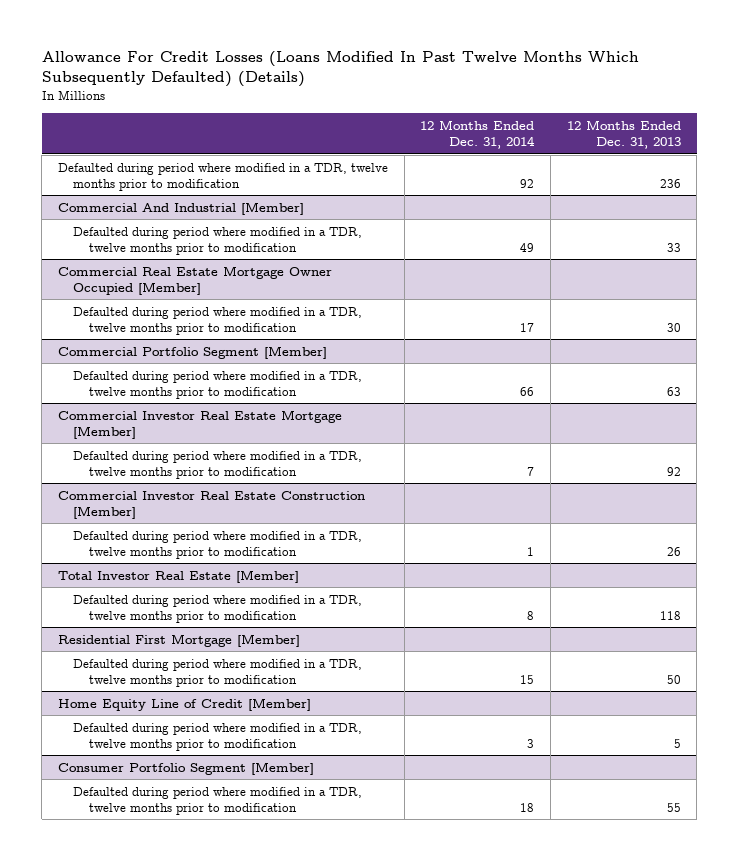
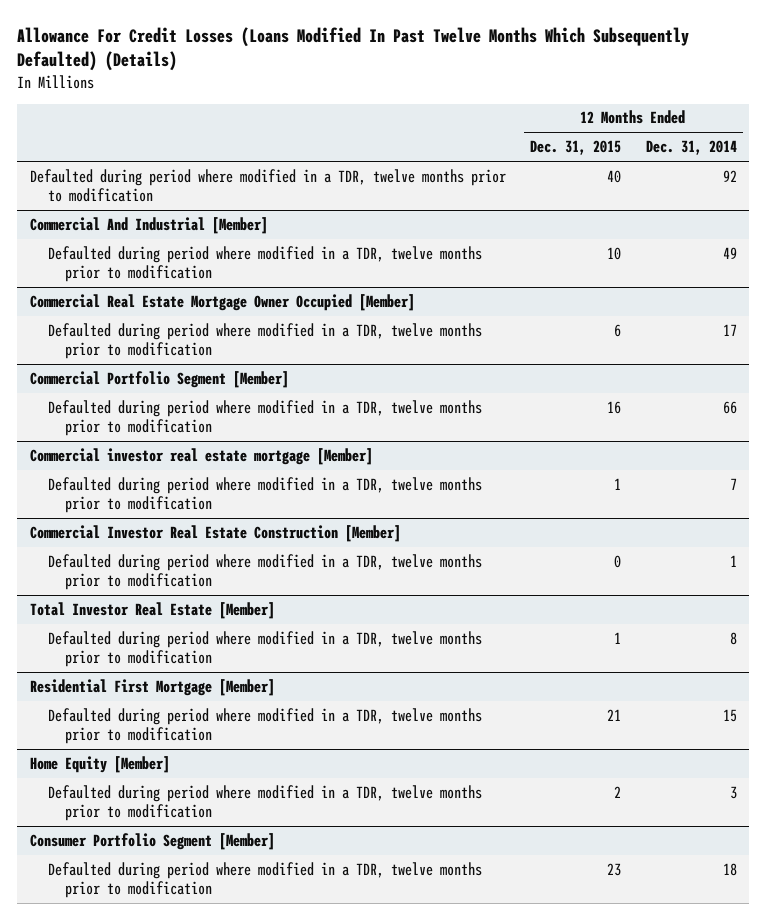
[566,119,681,150] 12 Months Ended Dec. 31, 2013 -> none
none -> [530,140,622,156] Dec. 31, 2015
[57,409,342,439] Commercial Investor Real Estate Mortgage [Member] -> [29,447,373,465] Commercial investor real estate mortgage [Member]
[57,697,311,711] Home Equity Line of Credit [Member] -> [29,755,170,773] Home Equity [Member]

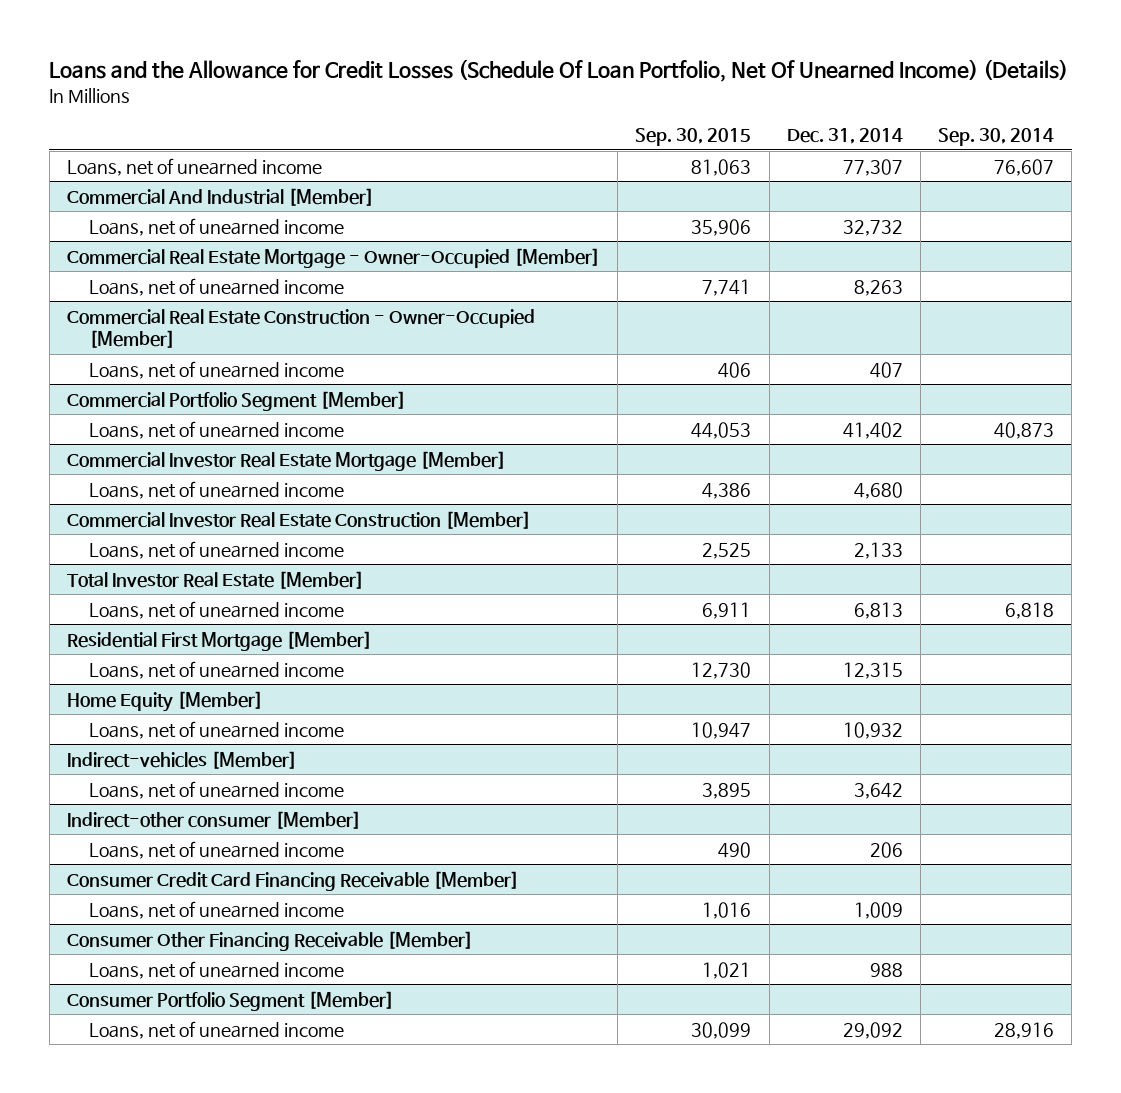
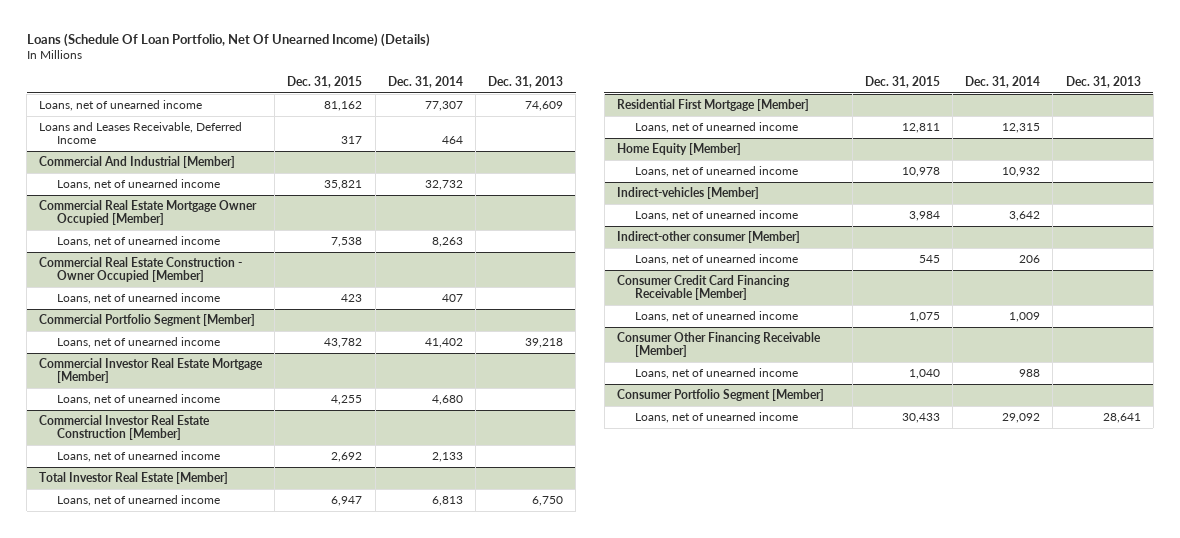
[49,59,1069,83] Loans and the Allowance for Credit Losses (Schedule Of Loan Portfolio, Net Of Unearned Income) (Details) -> [26,33,430,48] Loans (Schedule Of Loan Portfolio, Net Of Unearned Income) (Details)
[635,128,752,147] Sep. 30, 2015 -> none
[938,128,1055,147] Sep. 30, 2014 -> none
none -> [287,75,363,88] Dec. 31, 2015
none -> [488,75,564,88] Dec. 31, 2013
none -> [39,121,243,145] Loans and Leases Receivable, Deferred Income
[67,247,601,268] Commercial Real Estate Mortgage - Owner-Occupied [Member] -> [39,199,258,226] Commercial Real Estate Mortgage Owner Occupied [Member]
[67,308,536,349] Commercial Real Estate Construction - Owner-Occupied [Member] -> [39,256,243,283] Commercial Real Estate Construction - Owner Occupied [Member]

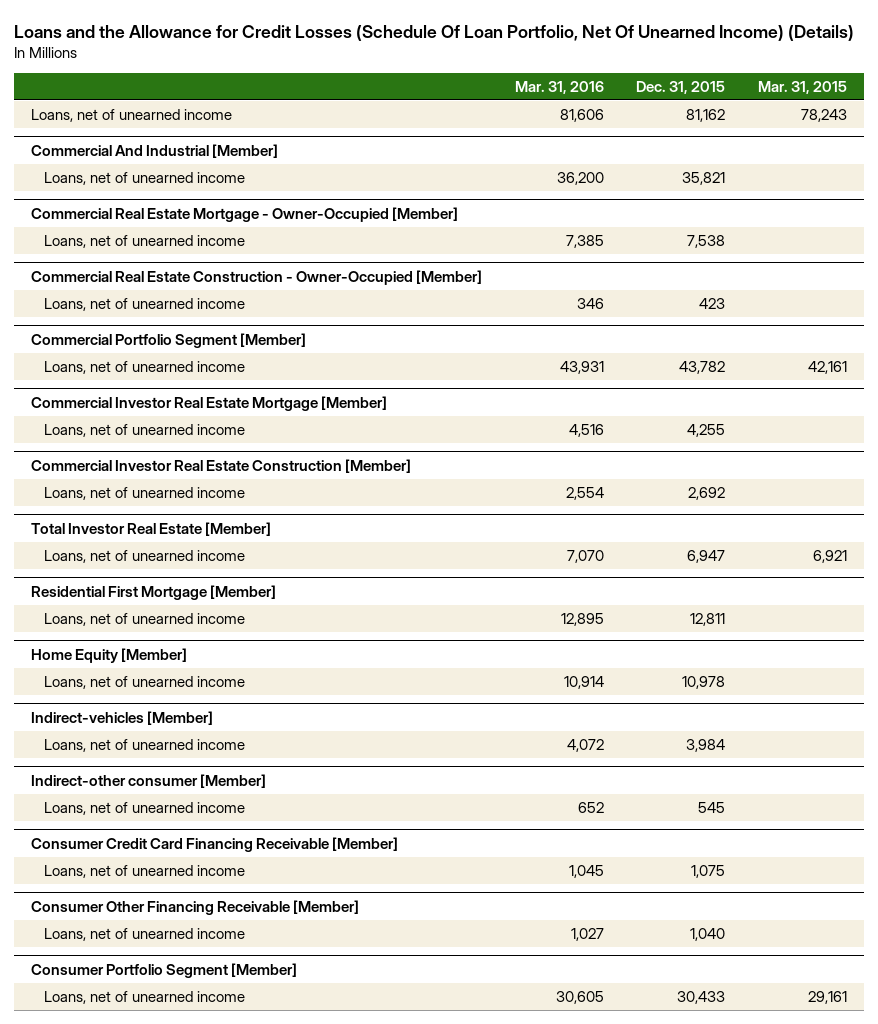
[26,33,430,48] Loans (Schedule Of Loan Portfolio, Net Of Unearned Income) (Details) -> [14,24,855,41] Loans and the Allowance for Credit Losses (Schedule Of Loan Portfolio, Net Of Unearned Income) (Details)
[387,75,463,88] Dec. 31, 2014 -> none
[488,75,564,88] Dec. 31, 2013 -> none
none -> [514,81,604,95] Mar. 31, 2016
none -> [758,81,848,95] Mar. 31, 2015
[39,121,243,145] Loans and Leases Receivable, Deferred Income -> none
[39,199,258,226] Commercial Real Estate Mortgage Owner Occupied [Member] -> [30,206,458,222] Commercial Real Estate Mortgage - Owner-Occupied [Member]
[39,256,243,283] Commercial Real Estate Construction - Owner Occupied [Member] -> [30,269,482,285] Commercial Real Estate Construction - Owner-Occupied [Member]

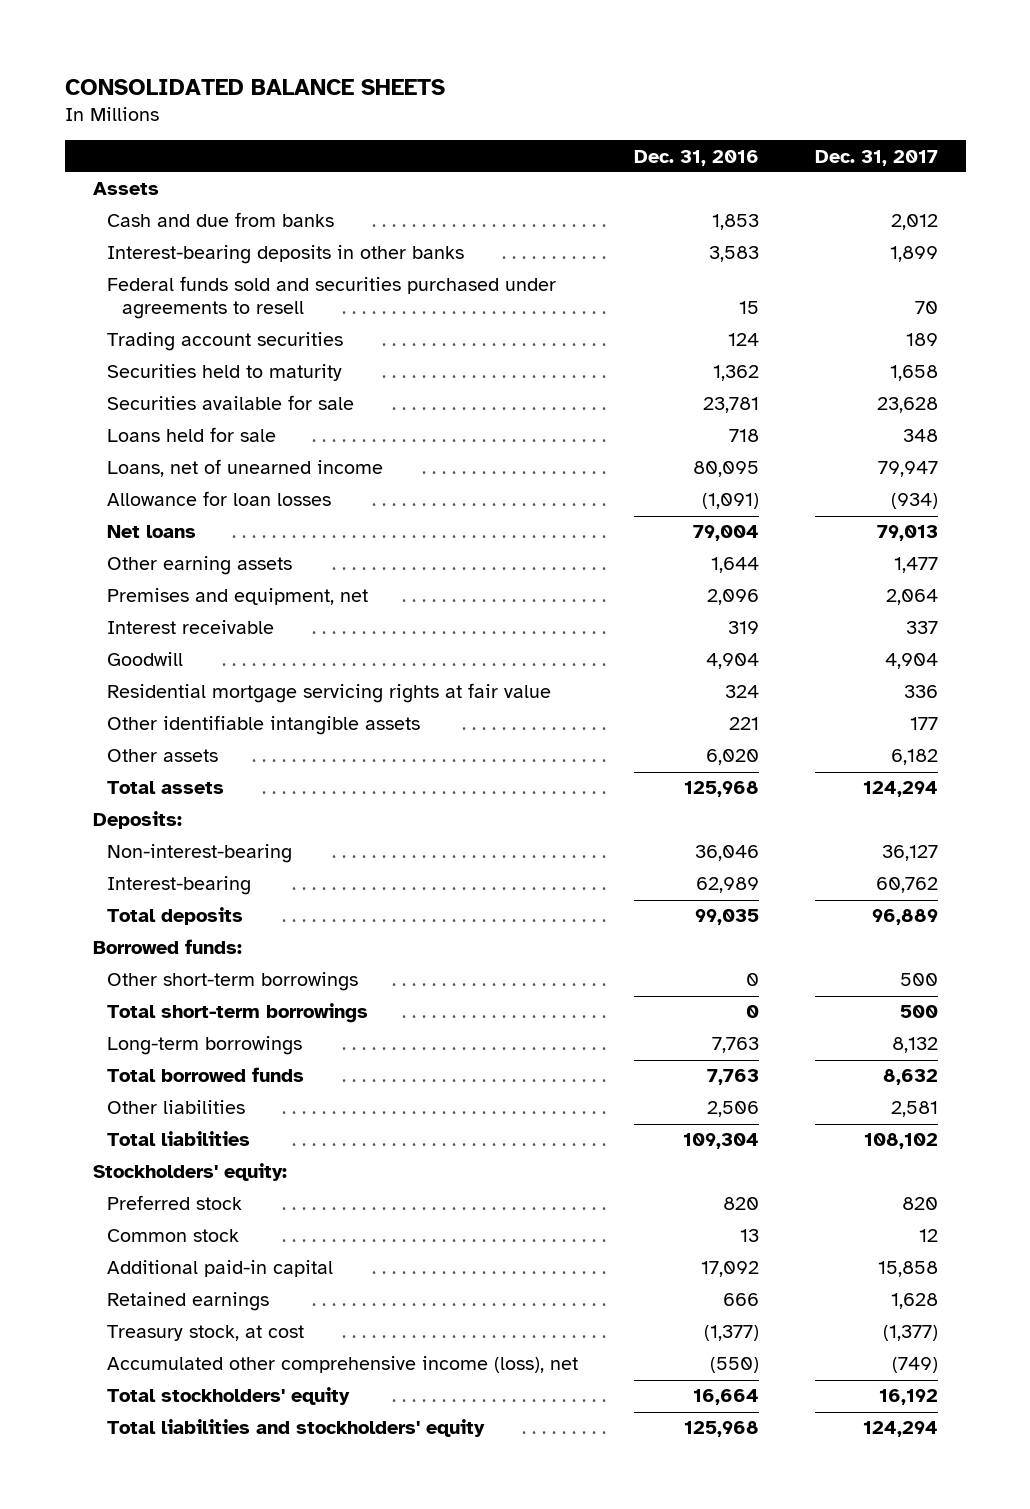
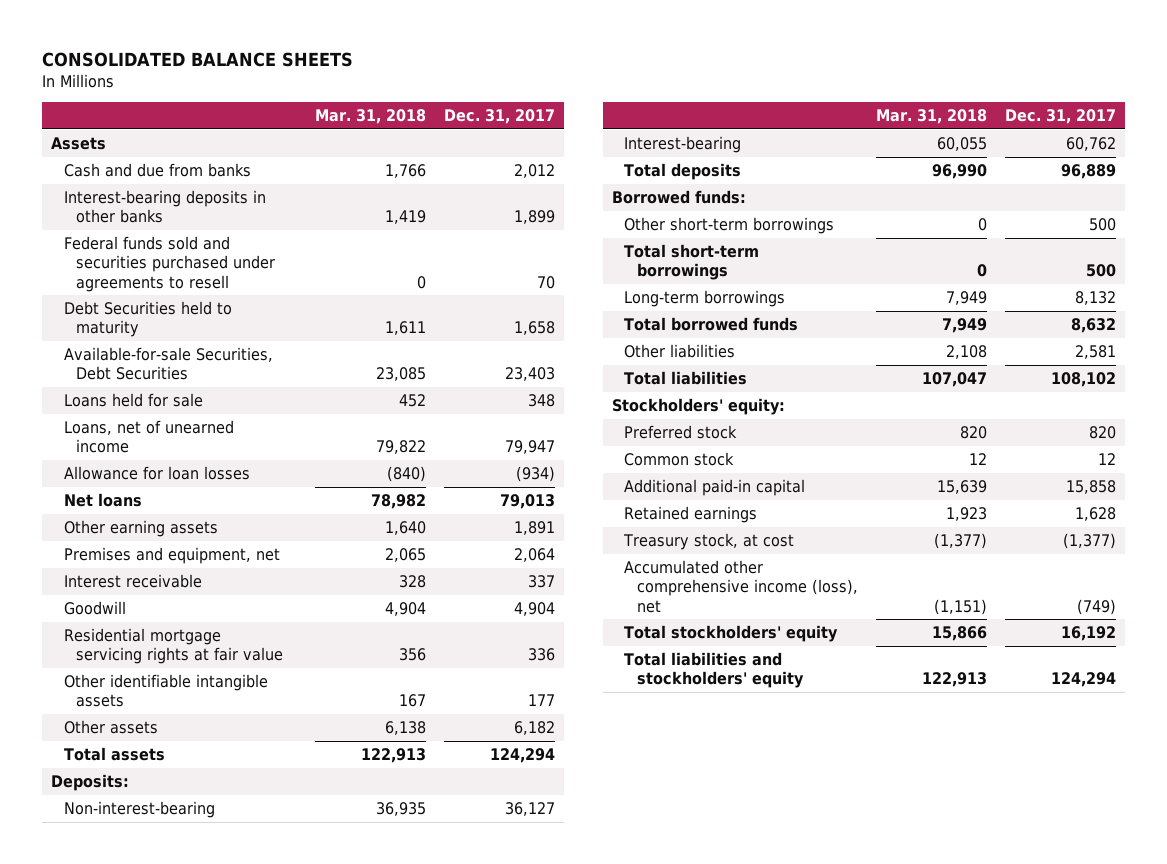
[634,149,760,166] Dec. 31, 2016 -> none
none -> [315,109,427,125] Mar. 31, 2018
[107,332,344,352] Trading account securities -> none
[107,364,343,382] Securities held to maturity -> [63,300,232,338] Debt Securities held to maturity
[107,395,355,411] Securities available for sale -> [63,346,273,381] Available-for-sale Securities, Debt Securities
[876,397,938,414] 23,628 -> [505,367,556,382] 23,403
[893,557,938,574] 1,477 -> [514,520,556,535] 1,891

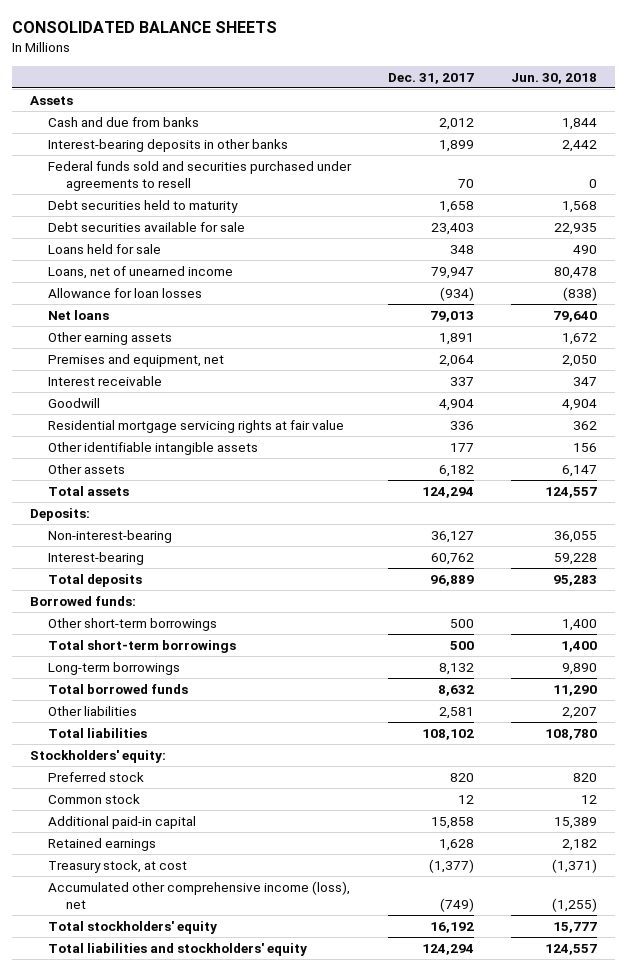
[315,109,427,125] Mar. 31, 2018 -> none
none -> [510,72,597,84] Jun. 30, 2018
[63,300,232,338] Debt Securities held to maturity -> [48,199,239,213] Debt securities held to maturity
[63,346,273,381] Available-for-sale Securities, Debt Securities -> [48,221,246,232] Debt securities available for sale

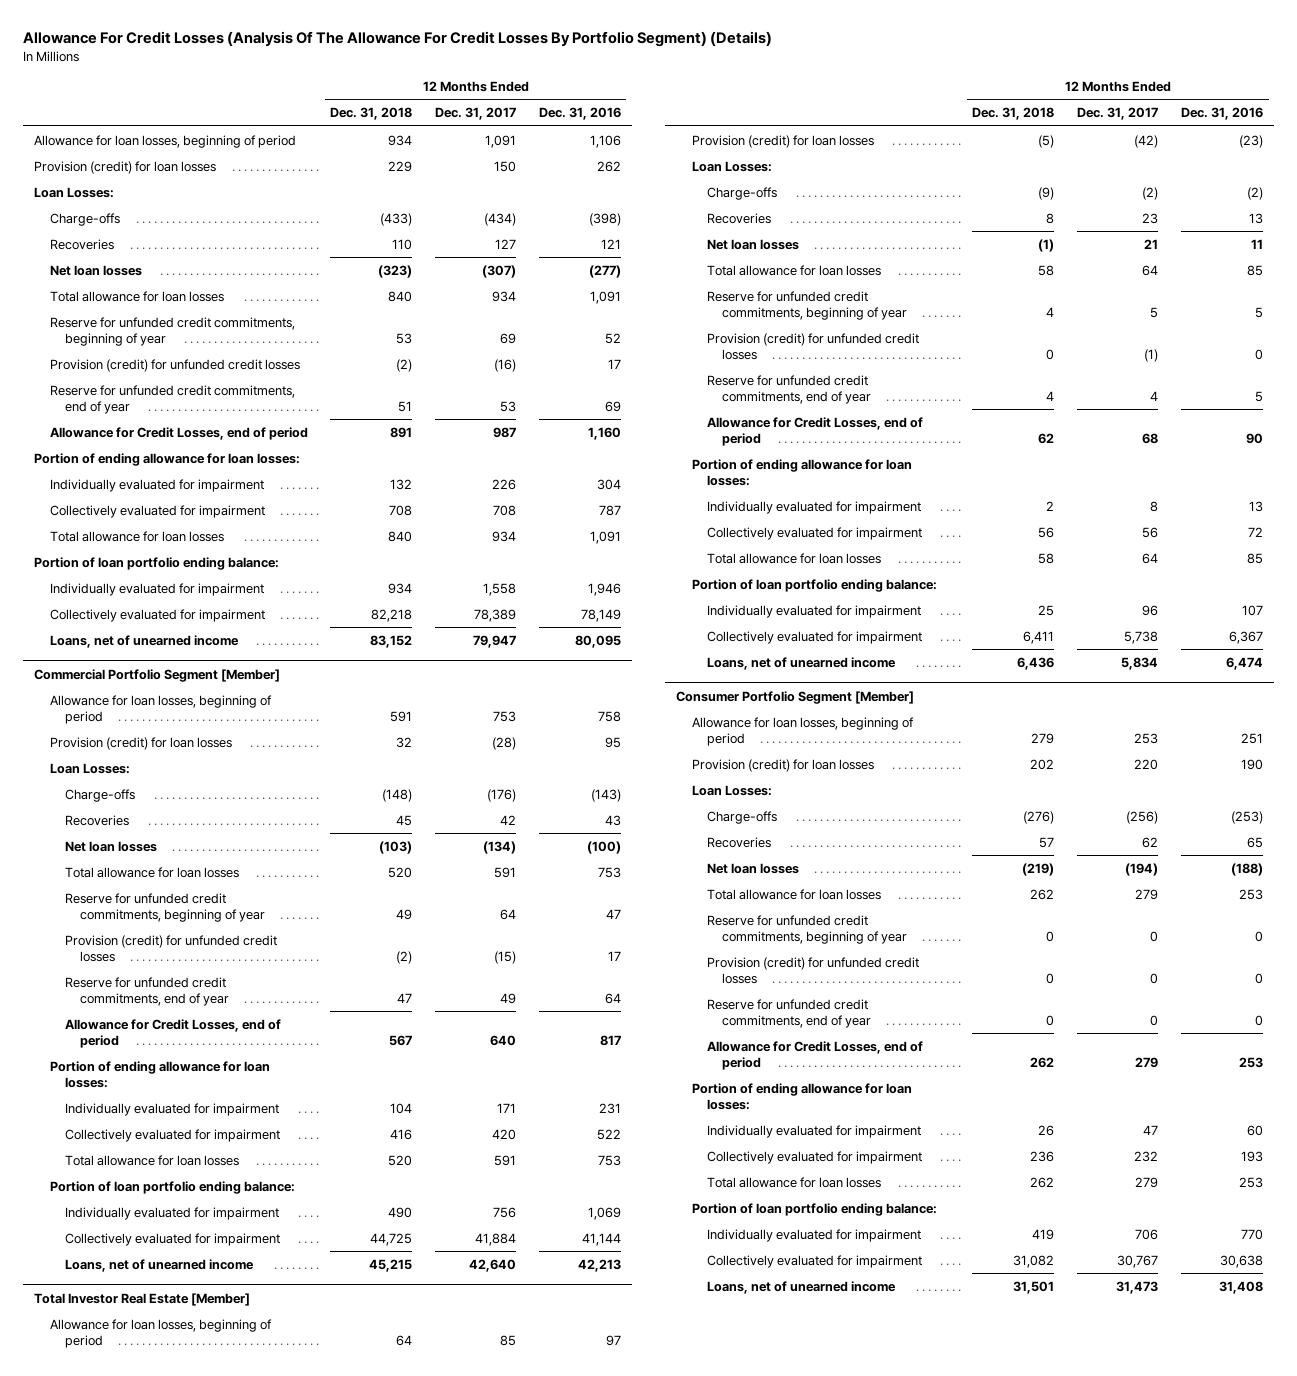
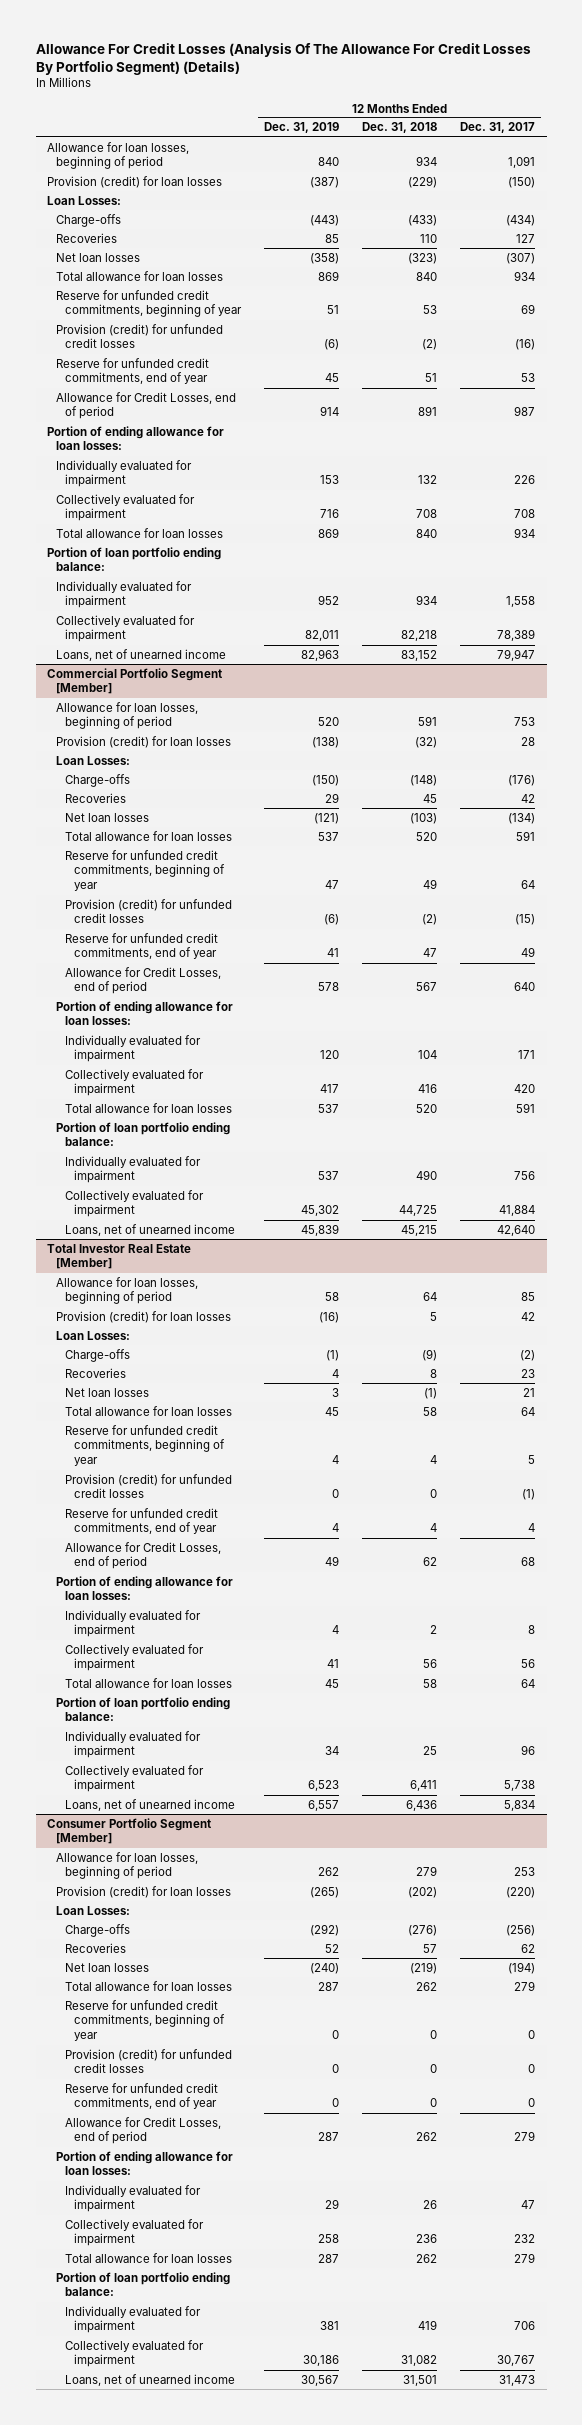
[538,107,621,121] Dec. 31, 2016 -> none
none -> [264,122,340,134] Dec. 31, 2019
[388,160,413,172] 229 -> [408,175,438,188] (229)
[494,160,517,172] 150 -> [508,176,536,188] (150)
[396,736,413,748] 32 -> [415,736,438,748] (32)
[492,736,517,750] (28) -> [521,736,536,746] 28
[1038,134,1055,148] (5) -> [430,1311,438,1321] 5
[1134,134,1159,148] (42) -> [521,1311,536,1321] 42
[1030,758,1055,770] 202 -> [408,1886,438,1898] (202)
[1134,758,1159,770] 220 -> [506,1886,536,1898] (220)

